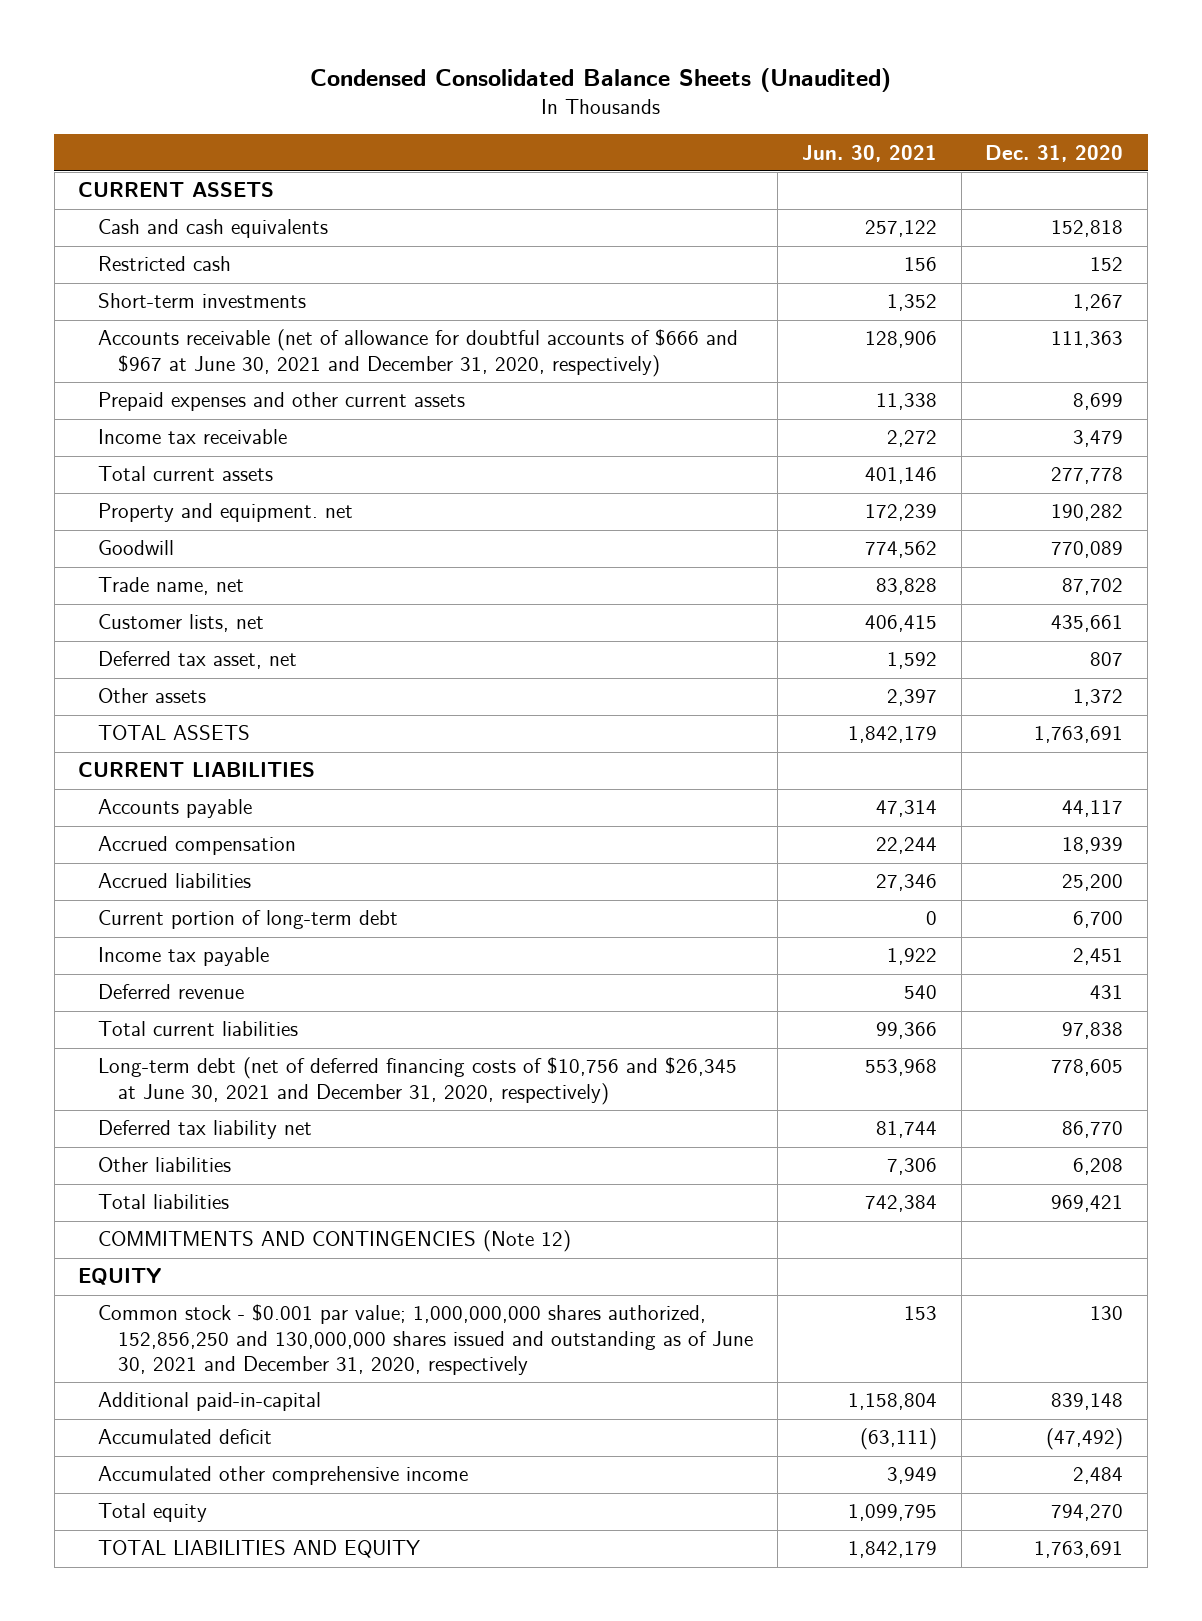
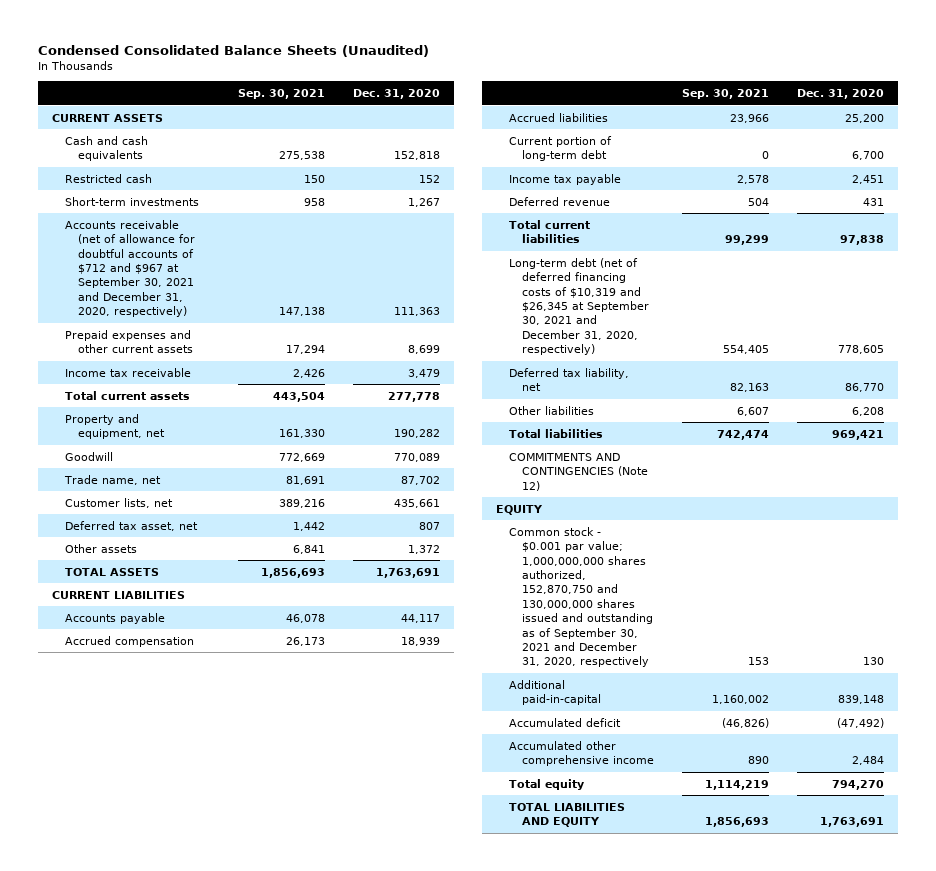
[801,144,937,162] Jun. 30, 2021 -> none
none -> [237,88,325,99] Sep. 30, 2021
[98,329,739,377] Accounts receivable (net of allowance for doubtful accounts of $666 and $967 at June 30, 2021 and December 31, 2020, respectively) -> [64,219,195,318] Accounts receivable (net of allowance for doubtful accounts of $712 and $967 at September 30, 2021 and December 31, 2020, respectively)
[98,503,354,523] Property and equipment. net -> [64,413,165,440] Property and equipment, net
[98,1057,738,1105] Long-term debt (net of deferred financing costs of $10,756 and $26,345 at June 30, 2021 and December 31, 2020, respectively) -> [508,257,649,356] Long-term debt (net of deferred financing costs of $10,319 and $26,345 at September 30, 2021 and December 31, 2020, respectively)
[98,1120,313,1140] Deferred tax liability net -> [508,367,629,392] Deferred tax liability, net
[98,1304,754,1375] Common stock - $0.001 par value; 1,000,000,000 shares authorized, 152,856,250 and 130,000,000 shares issued and outstanding as of June 30, 2021 and December 31, 2020, respectively -> [508,526,653,668] Common stock - $0.001 par value; 1,000,000,000 shares authorized, 152,870,750 and 130,000,000 shares issued and outstanding as of September 30, 2021 and December 31, 2020, respectively

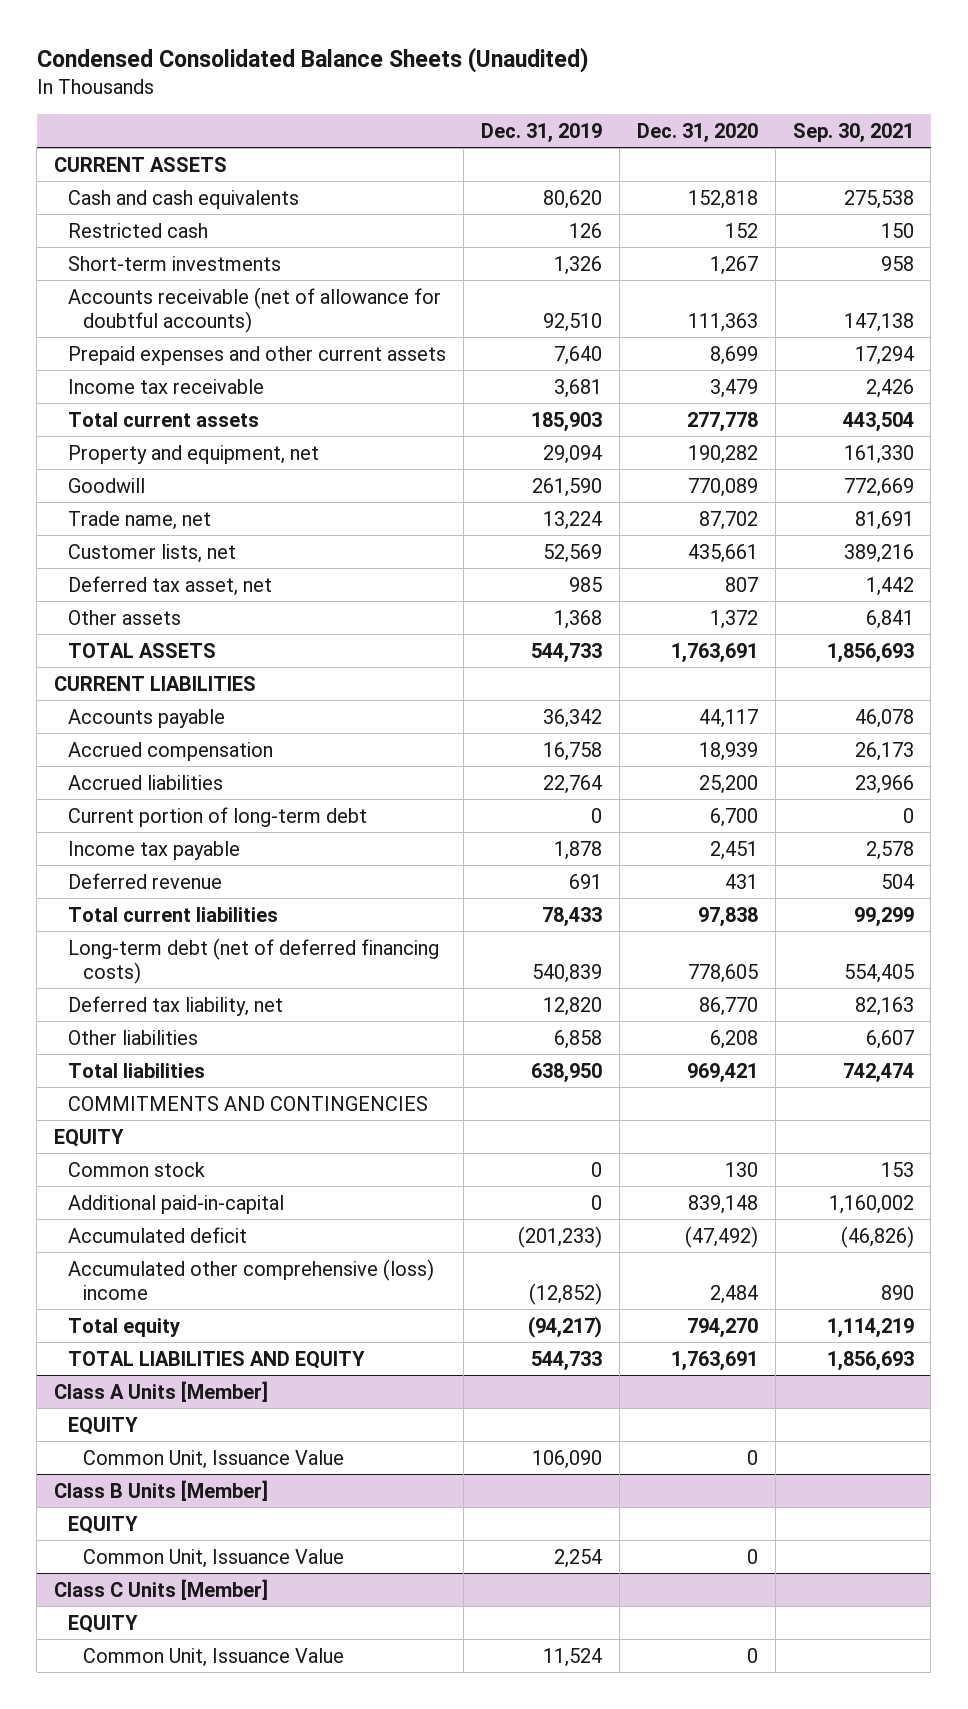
none -> [481,122,603,143] Dec. 31, 2019
[64,219,195,318] Accounts receivable (net of allowance for doubtful accounts of $712 and $967 at September 30, 2021 and December 31, 2020, respectively) -> [68,286,442,333] Accounts receivable (net of allowance for doubtful accounts)
[508,257,649,356] Long-term debt (net of deferred financing costs of $10,319 and $26,345 at September 30, 2021 and December 31, 2020, respectively) -> [68,937,440,984] Long-term debt (net of deferred financing costs)
[508,452,648,491] COMMITMENTS AND CONTINGENCIES (Note 12) -> [68,1095,429,1111] COMMITMENTS AND CONTINGENCIES
[508,526,653,668] Common stock - $0.001 par value; 1,000,000,000 shares authorized, 152,870,750 and 130,000,000 shares issued and outstanding as of September 30, 2021 and December 31, 2020, respectively -> [68,1161,206,1177] Common stock
[508,740,654,767] Accumulated other comprehensive income -> [68,1258,435,1300] Accumulated other comprehensive (loss) income
none -> [54,1380,269,1402] Class A Units [Member]
none -> [68,1416,139,1435] EQUITY
none -> [82,1449,344,1469] Common Unit, Issuance Value
none -> [54,1479,269,1501] Class B Units [Member]
none -> [68,1515,139,1534] EQUITY
none -> [82,1548,344,1568] Common Unit, Issuance Value
none -> [54,1578,269,1600] Class C Units [Member]
none -> [68,1614,139,1633] EQUITY
none -> [82,1647,344,1667] Common Unit, Issuance Value

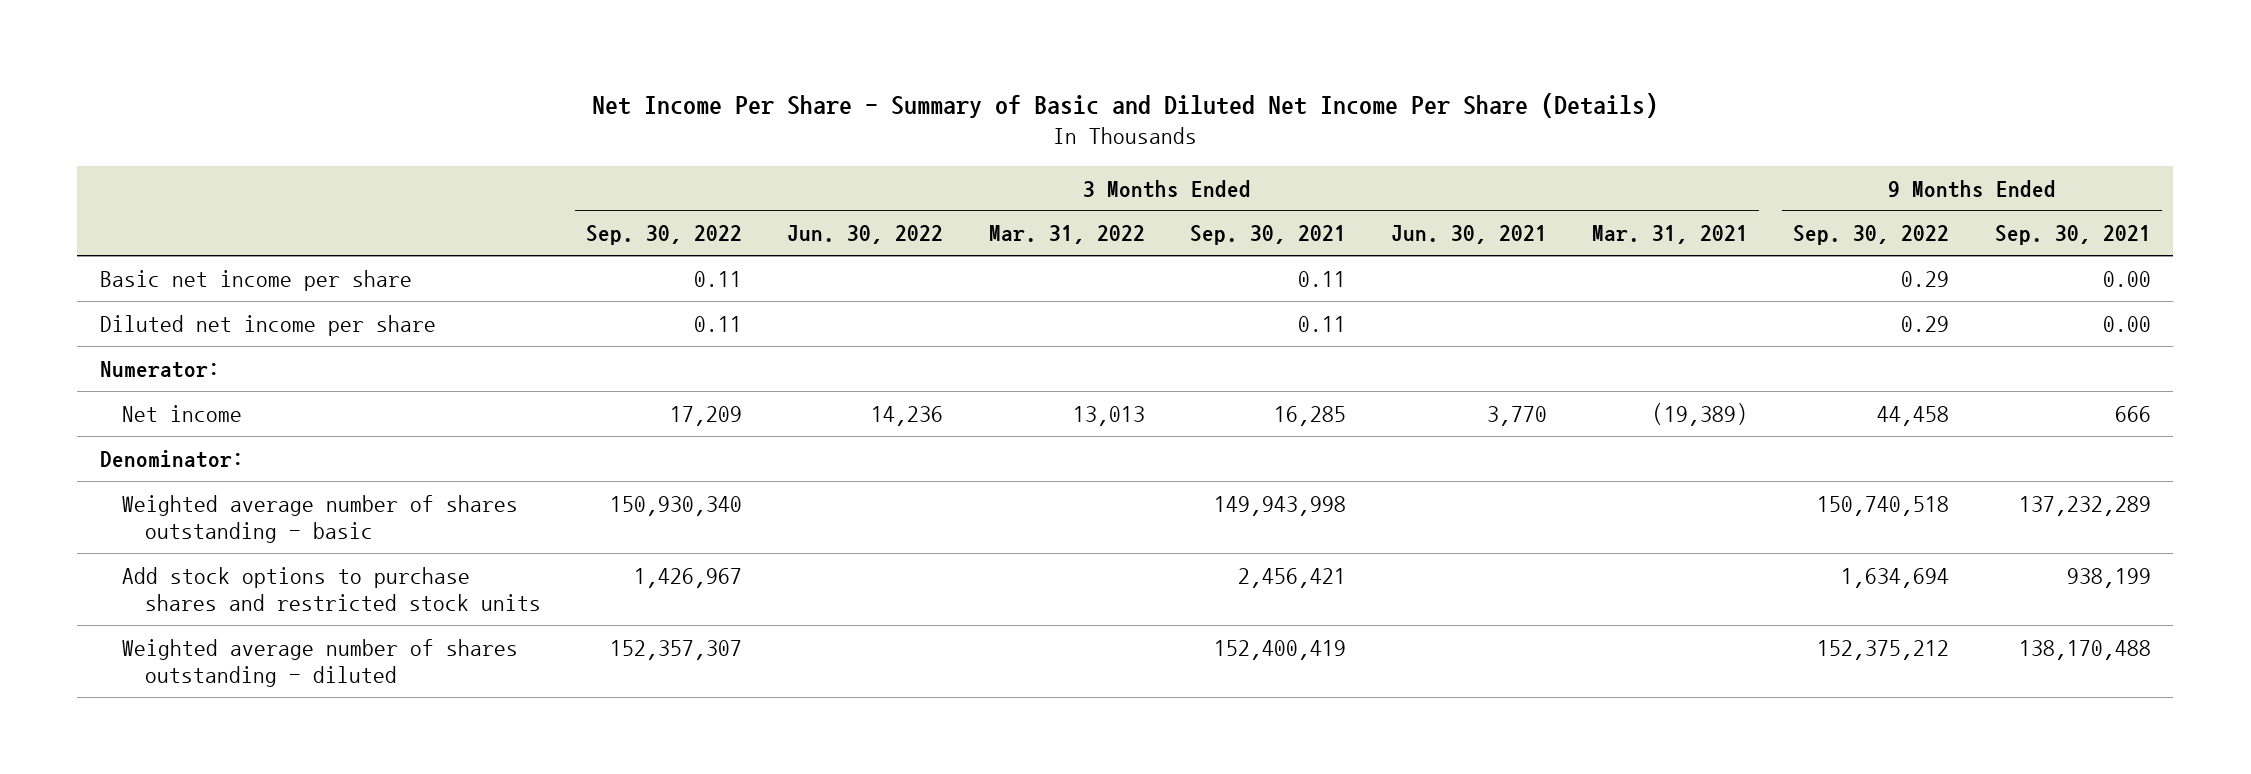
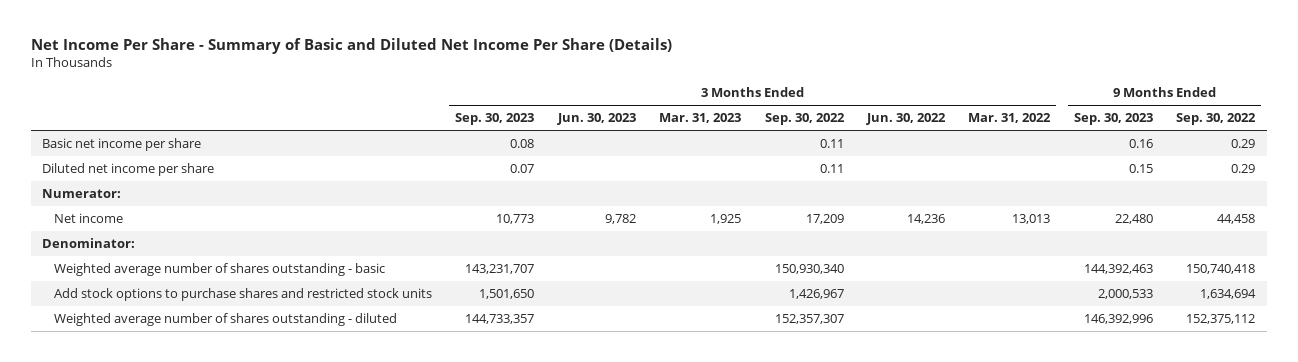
[1189,225,1346,246] Sep. 30, 2021 -> none
[1390,225,1547,245] Jun. 30, 2021 -> none
[1592,225,1749,245] Mar. 31, 2021 -> none
[1994,225,2151,246] Sep. 30, 2021 -> none
none -> [455,113,535,126] Sep. 30, 2023
none -> [556,113,636,126] Jun. 30, 2023
none -> [659,113,742,124] Mar. 31, 2023
none -> [1073,113,1153,126] Sep. 30, 2023
[1817,495,1950,516] 150,740,518 -> [1186,264,1256,275] 150,740,418
[1817,639,1950,660] 152,375,212 -> [1186,314,1256,325] 152,375,112

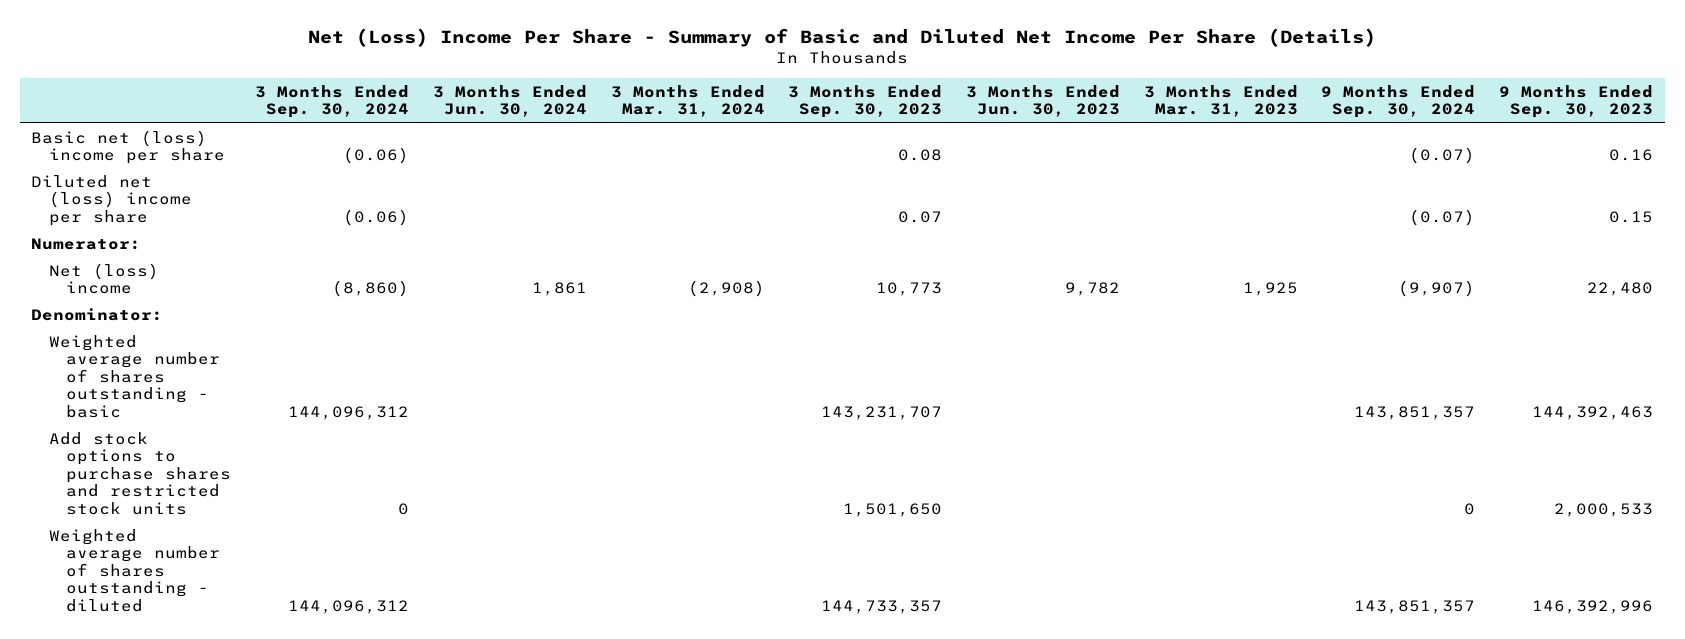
[30,38,672,55] Net Income Per Share - Summary of Basic and Diluted Net Income Per Share (Details) -> [308,27,1377,47] Net (Loss) Income Per Share - Summary of Basic and Diluted Net Income Per Share (Details)
[764,113,845,126] Sep. 30, 2022 -> none
[866,113,947,126] Jun. 30, 2022 -> none
[968,113,1052,124] Mar. 31, 2022 -> none
[1176,113,1257,126] Sep. 30, 2022 -> none
none -> [255,84,410,119] 3 Months Ended Sep. 30, 2024
none -> [432,84,587,118] 3 Months Ended Jun. 30, 2024
none -> [610,84,765,118] 3 Months Ended Mar. 31, 2024
none -> [1321,84,1476,119] 9 Months Ended Sep. 30, 2024
[42,138,202,152] Basic net income per share -> [31,129,225,165] Basic net (loss) income per share
[42,163,215,177] Diluted net income per share -> [31,174,192,226] Diluted net (loss) income per share
[53,213,123,224] Net income -> [48,262,159,295] Net (loss) income

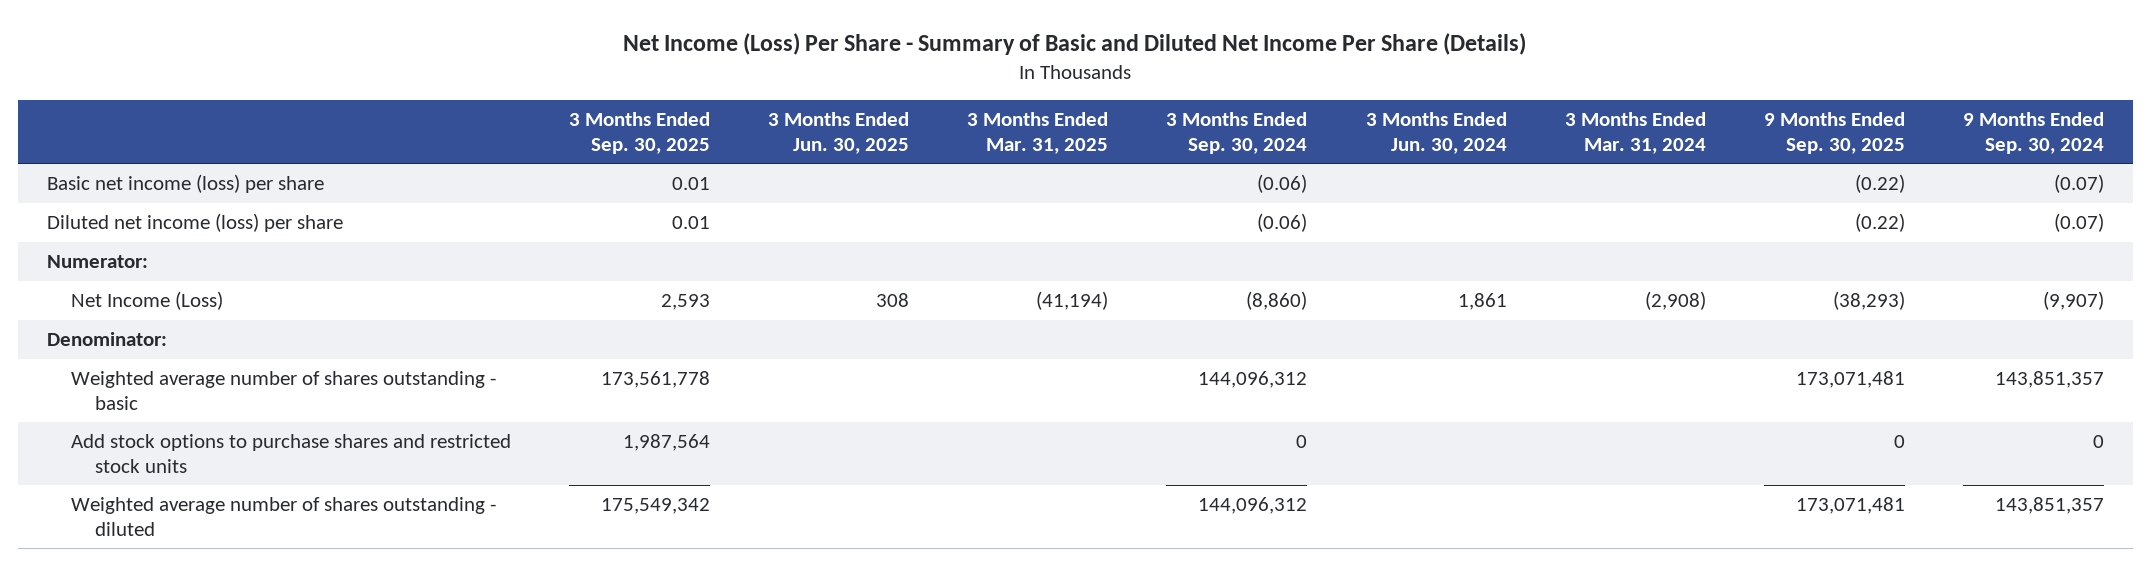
[308,27,1377,47] Net (Loss) Income Per Share - Summary of Basic and Diluted Net Income Per Share (Details) -> [623,32,1527,55] Net Income (Loss) Per Share - Summary of Basic and Diluted Net Income Per Share (Details)
[788,84,943,119] 3 Months Ended Sep. 30, 2023 -> none
[965,84,1120,118] 3 Months Ended Jun. 30, 2023 -> none
[1143,84,1298,118] 3 Months Ended Mar. 31, 2023 -> none
[1499,84,1654,119] 9 Months Ended Sep. 30, 2023 -> none
none -> [568,112,710,154] 3 Months Ended Sep. 30, 2025
none -> [768,112,910,154] 3 Months Ended Jun. 30, 2025
none -> [967,112,1109,154] 3 Months Ended Mar. 31, 2025
none -> [1763,112,1905,154] 9 Months Ended Sep. 30, 2025
[31,129,225,165] Basic net (loss) income per share -> [46,174,324,194] Basic net income (loss) per share
[31,174,192,226] Diluted net (loss) income per share -> [46,213,343,233] Diluted net income (loss) per share
[48,262,159,295] Net (loss) income -> [70,291,223,311] Net Income (Loss)

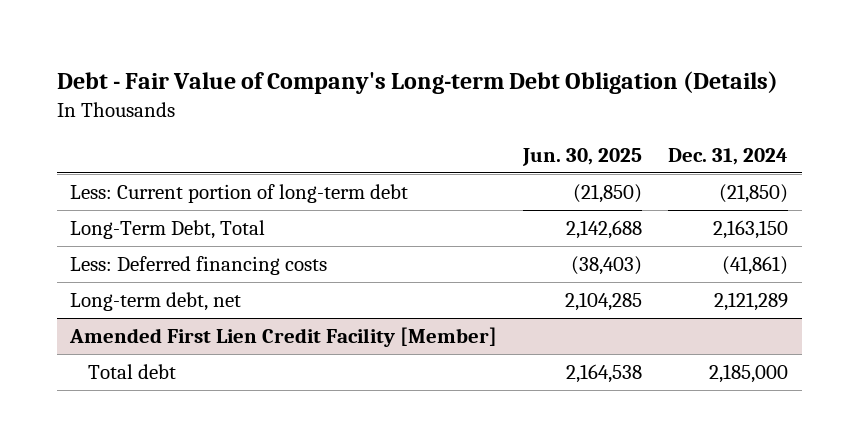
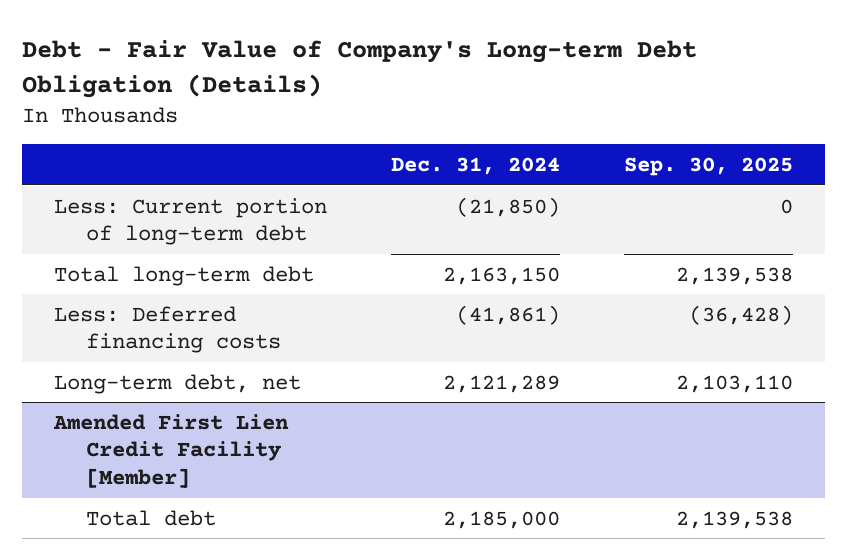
[522,148,643,167] Jun. 30, 2025 -> none
none -> [624,156,794,176] Sep. 30, 2025
[70,219,266,239] Long-Term Debt, Total -> [54,265,315,286] Total long-term debt

